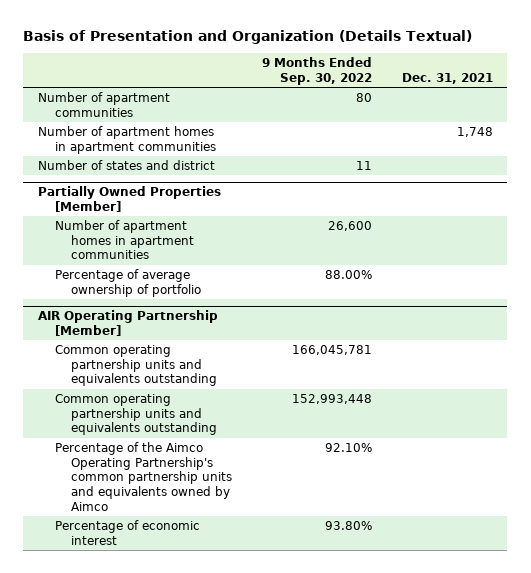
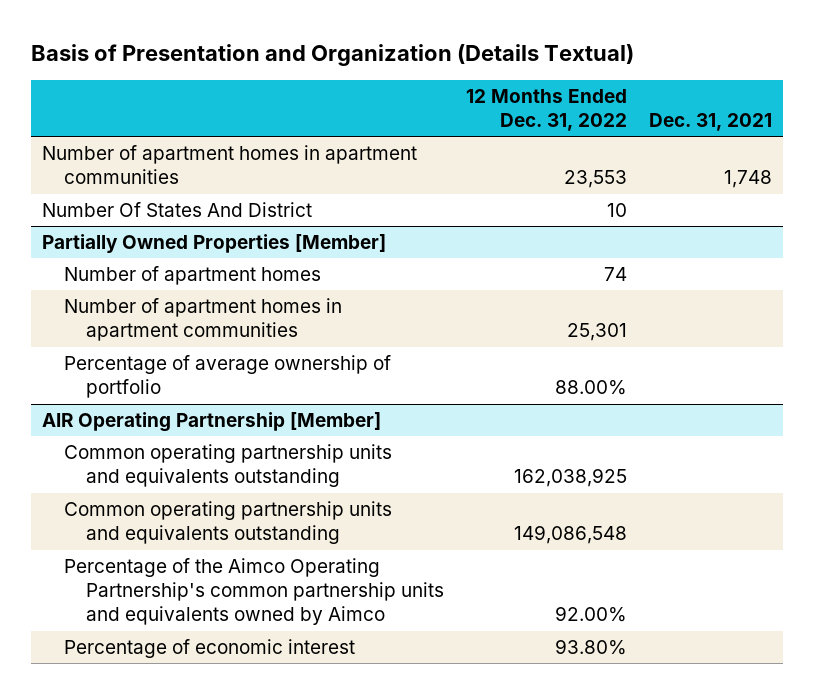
[262,57,373,85] 9 Months Ended Sep. 30, 2022 -> none
none -> [465,88,627,131] 12 Months Ended Dec. 31, 2022
[38,91,171,117] Number of apartment communities -> none
[38,159,216,170] Number of states and district -> [42,202,313,218] Number Of States And District
none -> [63,266,321,286] Number of apartment homes

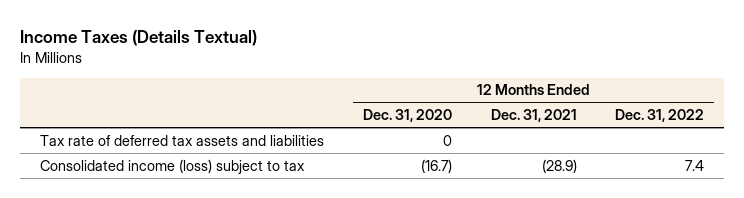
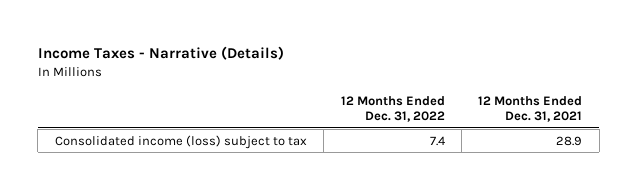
[20,30,258,47] Income Taxes (Details Textual) -> [37,46,284,61] Income Taxes - Narrative (Details)
[362,109,452,123] Dec. 31, 2020 -> none
[39,134,324,146] Tax rate of deferred tax assets and liabilities -> none
[541,158,577,173] (28.9) -> [556,135,583,146] 28.9

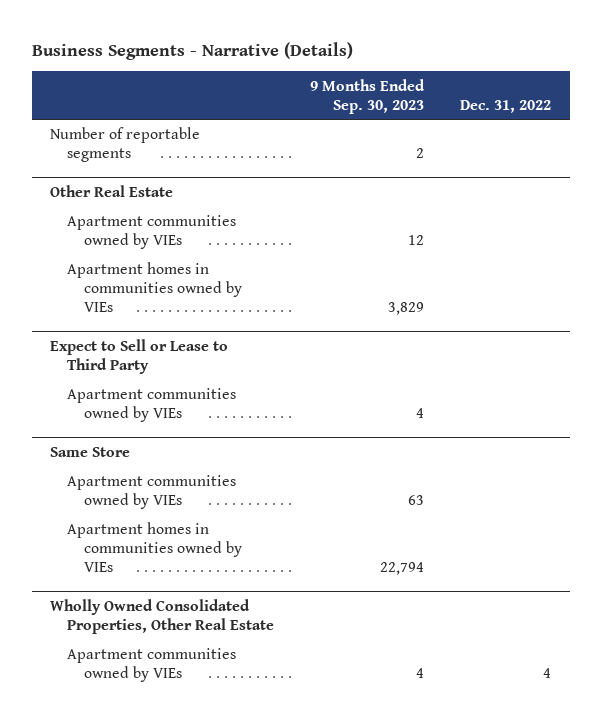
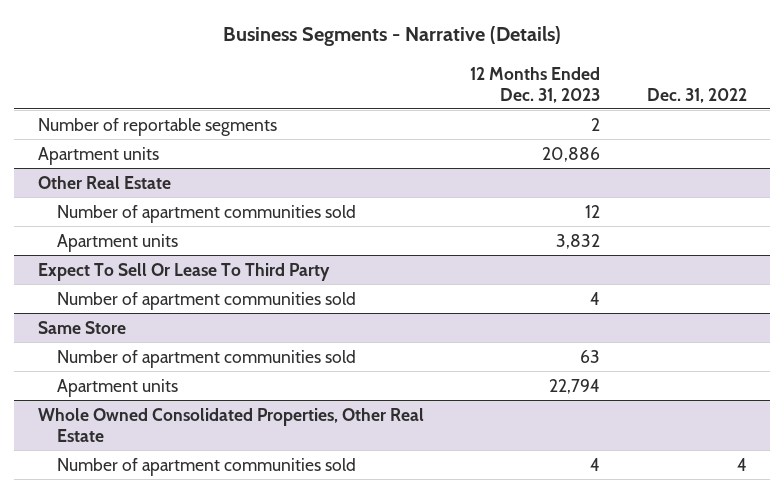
[310,78,426,114] 9 Months Ended Sep. 30, 2023 -> none
none -> [470,66,601,103] 12 Months Ended Dec. 31, 2023
none -> [37,146,159,165] Apartment units
[67,215,237,250] Apartment communities owned by VIEs -> [56,204,356,223] Number of apartment communities sold
[67,262,243,313] Apartment homes in communities owned by VIEs -> [56,233,178,252] Apartment units
[49,338,228,374] Expect to Sell or Lease to Third Party -> [37,262,330,281] Expect To Sell Or Lease To Third Party
[67,388,237,423] Apartment communities owned by VIEs -> [56,291,356,310] Number of apartment communities sold
[67,475,237,510] Apartment communities owned by VIEs -> [56,349,356,368] Number of apartment communities sold
[67,522,243,573] Apartment homes in communities owned by VIEs -> [56,378,178,397] Apartment units
[49,598,275,634] Wholly Owned Consolidated Properties, Other Real Estate -> [37,407,424,442] Whole Owned Consolidated Properties, Other Real Estate
[67,648,237,683] Apartment communities owned by VIEs -> [56,457,356,476] Number of apartment communities sold

